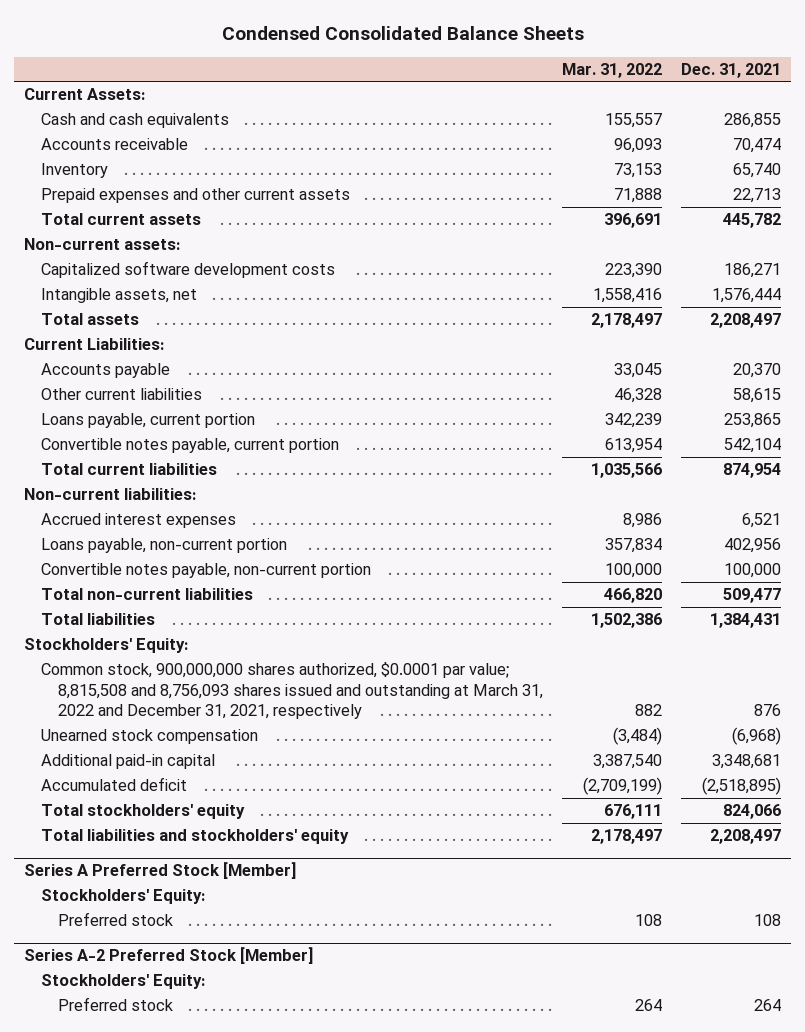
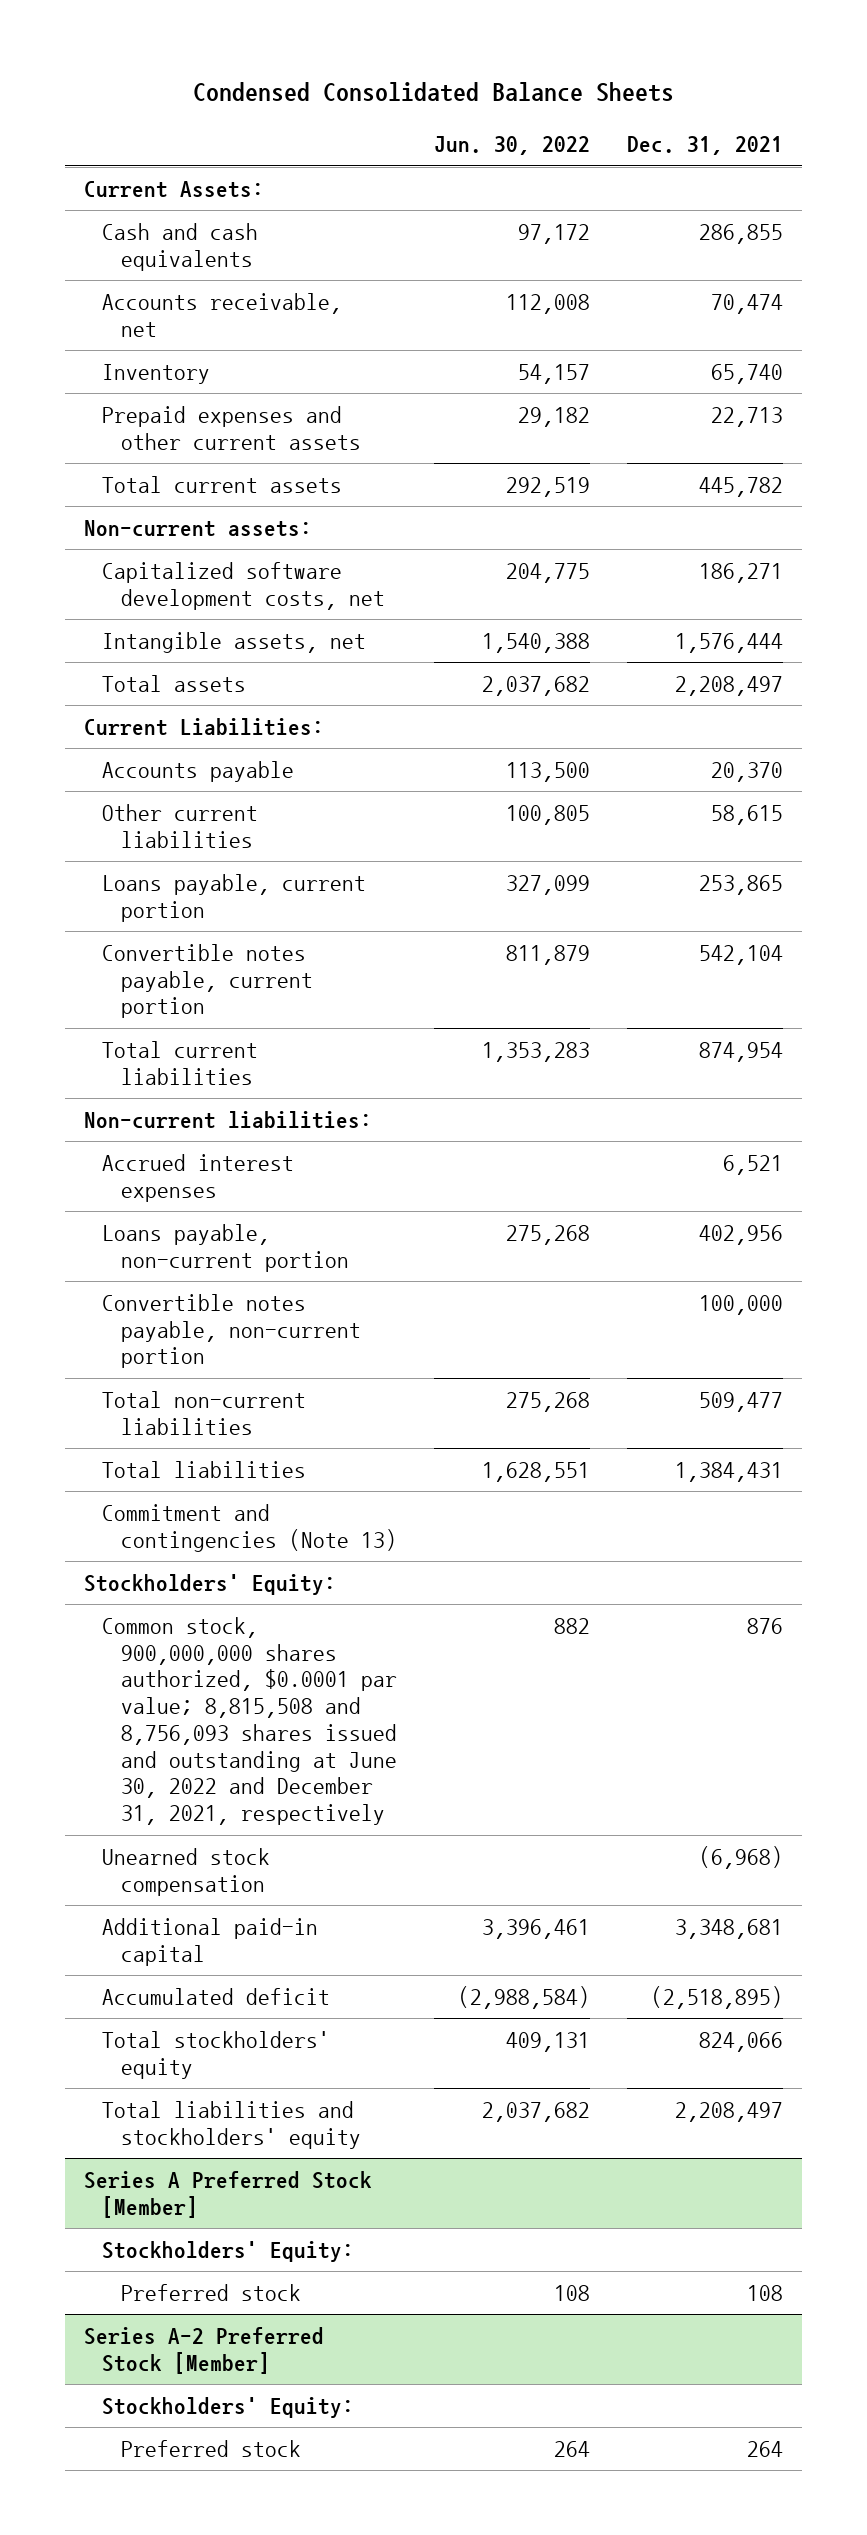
[561,62,662,78] Mar. 31, 2022 -> none
none -> [433,136,590,156] Jun. 30, 2022
[40,138,188,151] Accounts receivable -> [102,292,343,337] Accounts receivable, net
[40,261,335,279] Capitalized software development costs -> [102,561,385,610] Capitalized software development costs, net
none -> [102,1503,397,1552] Commitment and contingencies (Note 13)
[40,662,543,720] Common stock, 900,000,000 shares authorized, $0.0001 par value; 8,815,508 and 8,756,093 shares issued and outstanding at March 31, 2022 and December 31, 2021, respectively -> [102,1616,397,1826] Common stock, 900,000,000 shares authorized, $0.0001 par value; 8,815,508 and 8,756,093 shares issued and outstanding at June 30, 2022 and December 31, 2021, respectively

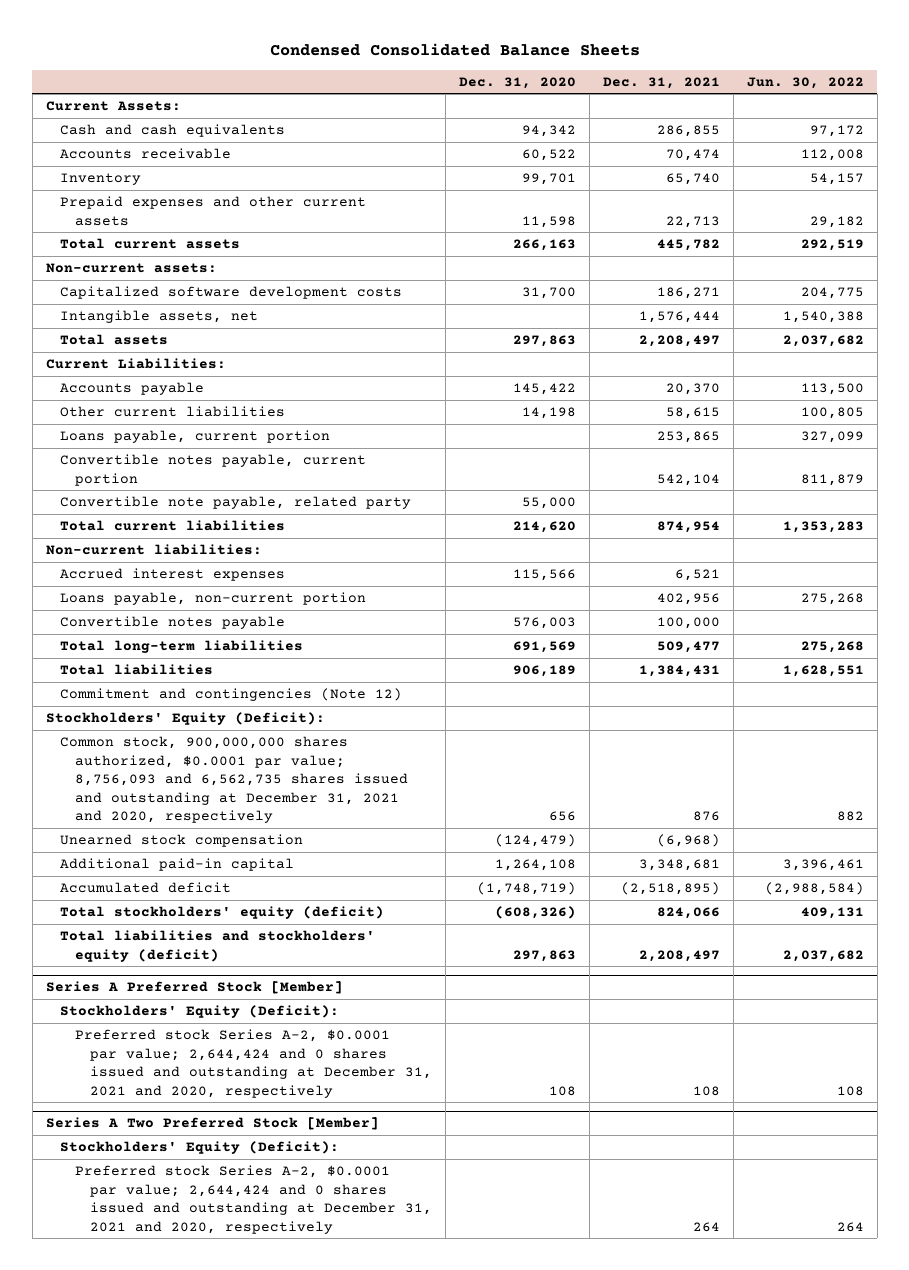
none -> [458,76,576,89] Dec. 31, 2020
[102,292,343,337] Accounts receivable, net -> [60,148,232,160] Accounts receivable
[102,561,385,610] Capitalized software development costs, net -> [60,286,403,300] Capitalized software development costs
none -> [60,496,412,510] Convertible note payable, related party
[102,1293,361,1369] Convertible notes payable, non-current portion -> [60,616,286,630] Convertible notes payable
[102,1390,307,1435] Total non-current liabilities -> [60,640,304,654] Total long-term liabilities
[102,1503,397,1552] Commitment and contingencies (Note 13) -> [60,688,403,702] Commitment and contingencies (Note 12)
[83,1573,336,1595] Stockholders' Equity: -> [45,712,325,726] Stockholders' Equity (Deficit):
[102,1616,397,1826] Common stock, 900,000,000 shares authorized, $0.0001 par value; 8,815,508 and 8,756,093 shares issued and outstanding at June 30, 2022 and December 31, 2021, respectively -> [60,736,408,824] Common stock, 900,000,000 shares authorized, $0.0001 par value; 8,756,093 and 6,562,735 shares issued and outstanding at December 31, 2021 and 2020, respectively
[102,2030,331,2079] Total stockholders' equity -> [60,906,385,920] Total stockholders' equity (deficit)
[102,2100,361,2149] Total liabilities and stockholders' equity -> [60,930,376,962] Total liabilities and stockholders' equity (deficit)
[102,2240,355,2262] Stockholders' Equity: -> [60,1005,340,1019] Stockholders' Equity (Deficit):
[120,2283,301,2301] Preferred stock -> [74,1029,432,1098] Preferred stock Series A-2, $0.0001 par value; 2,644,424 and 0 shares issued and outstanding at December 31, 2021 and 2020, respectively
[83,2326,324,2374] Series A-2 Preferred Stock [Member] -> [45,1117,379,1131] Series A Two Preferred Stock [Member]
[102,2396,355,2418] Stockholders' Equity: -> [60,1141,340,1155] Stockholders' Equity (Deficit):
[120,2439,301,2457] Preferred stock -> [74,1165,432,1234] Preferred stock Series A-2, $0.0001 par value; 2,644,424 and 0 shares issued and outstanding at December 31, 2021 and 2020, respectively

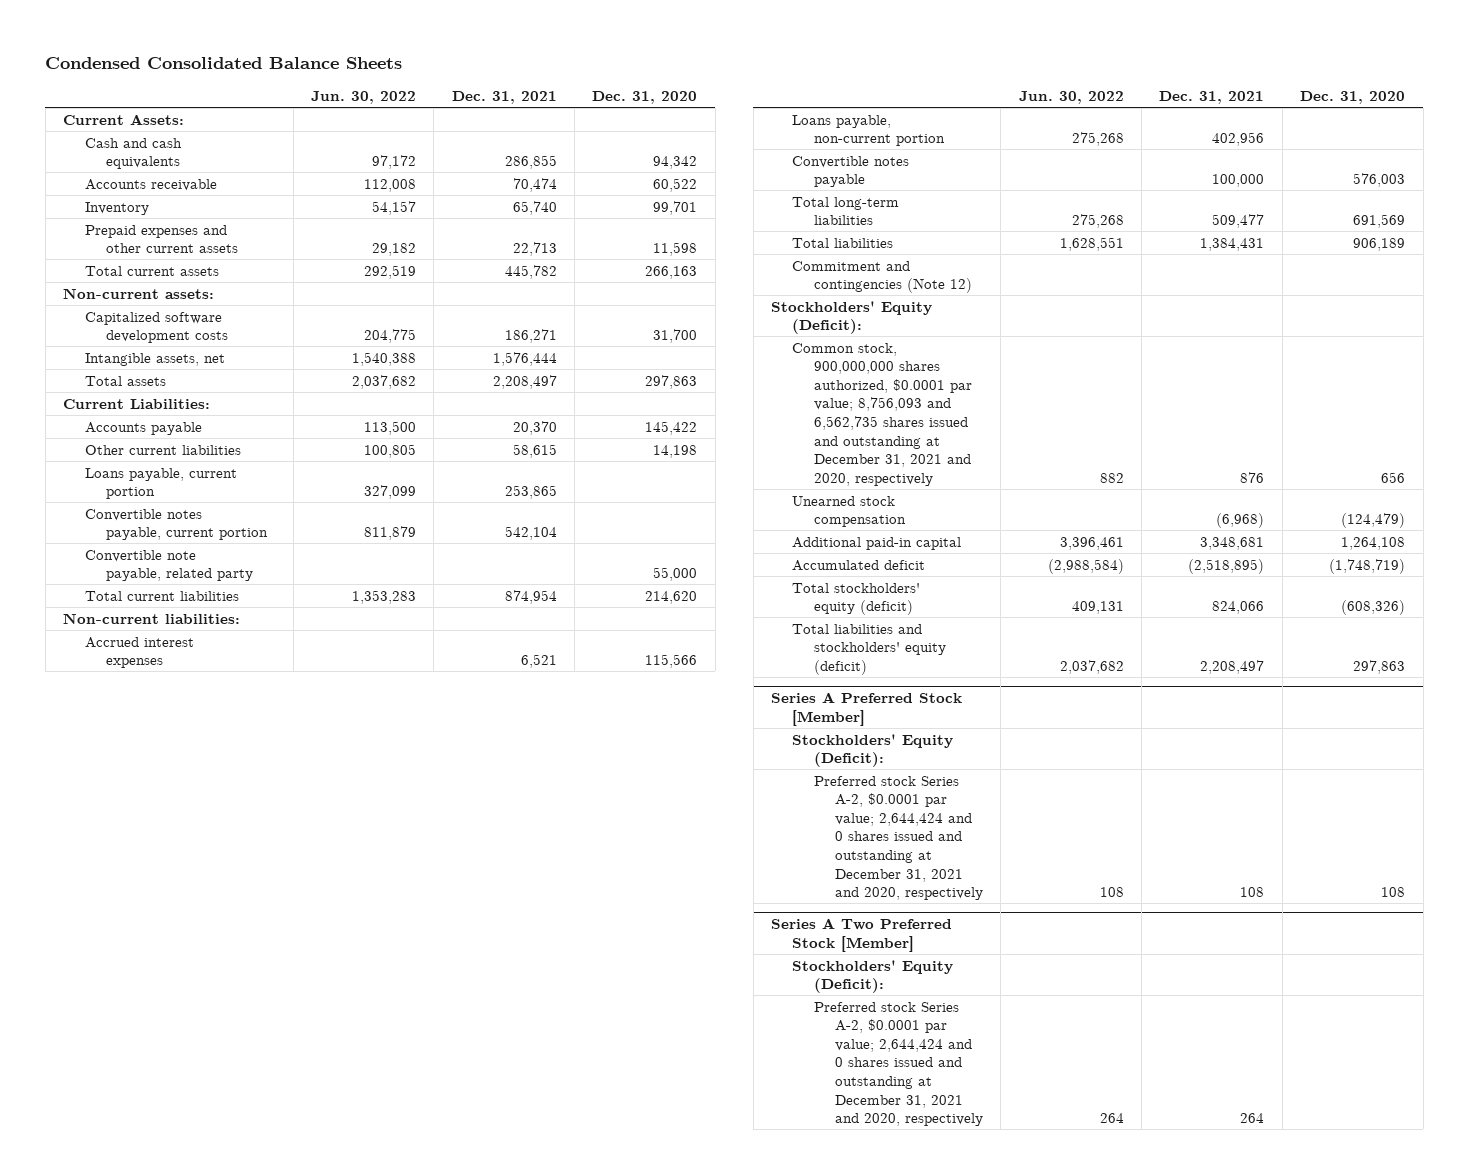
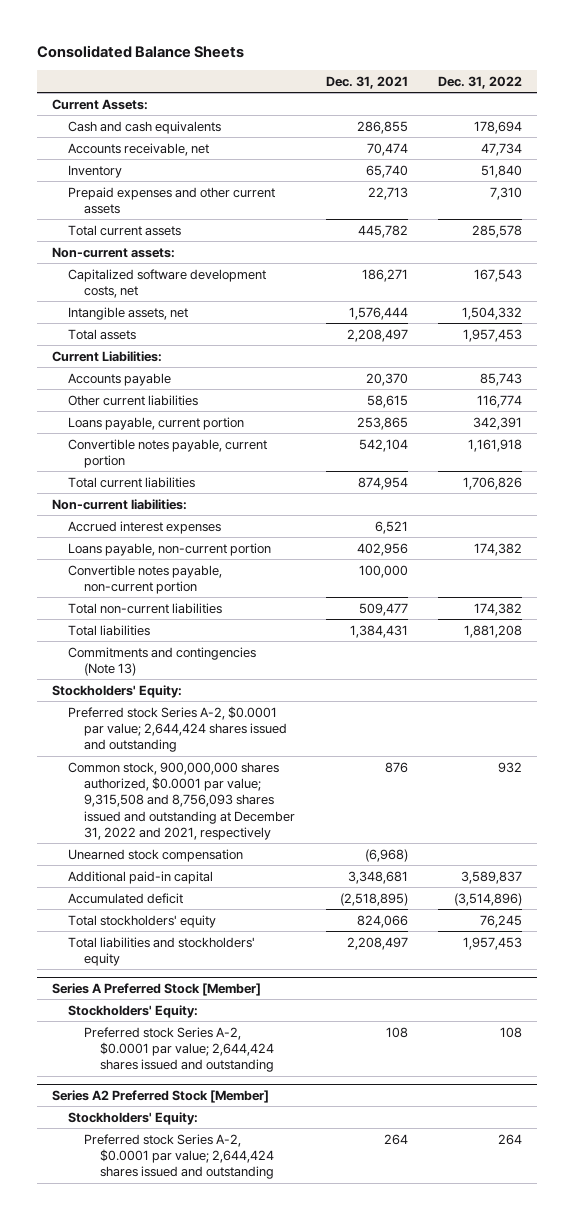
[45,57,403,70] Condensed Consolidated Balance Sheets -> [36,45,244,59] Consolidated Balance Sheets
[310,91,416,105] Jun. 30, 2022 -> none
[592,91,698,105] Dec. 31, 2020 -> none
none -> [438,76,523,90] Dec. 31, 2022
[84,178,217,191] Accounts receivable -> [68,142,210,156] Accounts receivable, net
[84,311,228,344] Capitalized software development costs -> [68,268,267,298] Capitalized software development costs, net
[84,549,253,582] Convertible note payable, related party -> none
[792,155,910,188] Convertible notes payable -> [68,564,223,594] Convertible notes payable, non-current portion
[792,196,900,226] Total long-term liabilities -> [68,602,223,614] Total non-current liabilities
[792,260,972,294] Commitment and contingencies (Note 12) -> [68,646,257,676] Commitments and contingencies (Note 13)
[771,300,933,335] Stockholders' Equity (Deficit): -> [51,684,182,698] Stockholders' Equity:
none -> [68,705,288,753] Preferred stock Series A-2, $0.0001 par value; 2,644,424 shares issued and outstanding
[792,342,972,486] Common stock, 900,000,000 shares authorized, $0.0001 par value; 8,756,093 and 6,562,735 shares issued and outstanding at December 31, 2021 and 2020, respectively -> [68,761,296,841] Common stock, 900,000,000 shares authorized, $0.0001 par value; 9,315,508 and 8,756,093 shares issued and outstanding at December 31, 2022 and 2021, respectively
[792,582,921,616] Total stockholders' equity (deficit) -> [68,914,217,928] Total stockholders' equity
[792,623,946,675] Total liabilities and stockholders' equity (deficit) -> [68,936,256,966] Total liabilities and stockholders' equity
[792,733,954,768] Stockholders' Equity (Deficit): -> [68,1004,199,1018] Stockholders' Equity:
[813,775,984,901] Preferred stock Series A-2, $0.0001 par value; 2,644,424 and 0 shares issued and outstanding at December 31, 2021 and 2020, respectively -> [84,1026,275,1073] Preferred stock Series A-2, $0.0001 par value; 2,644,424 shares issued and outstanding
[771,917,953,952] Series A Two Preferred Stock [Member] -> [51,1089,269,1103] Series A2 Preferred Stock [Member]
[792,959,954,994] Stockholders' Equity (Deficit): -> [68,1111,199,1125] Stockholders' Equity:
[813,1001,984,1127] Preferred stock Series A-2, $0.0001 par value; 2,644,424 and 0 shares issued and outstanding at December 31, 2021 and 2020, respectively -> [84,1133,275,1180] Preferred stock Series A-2, $0.0001 par value; 2,644,424 shares issued and outstanding

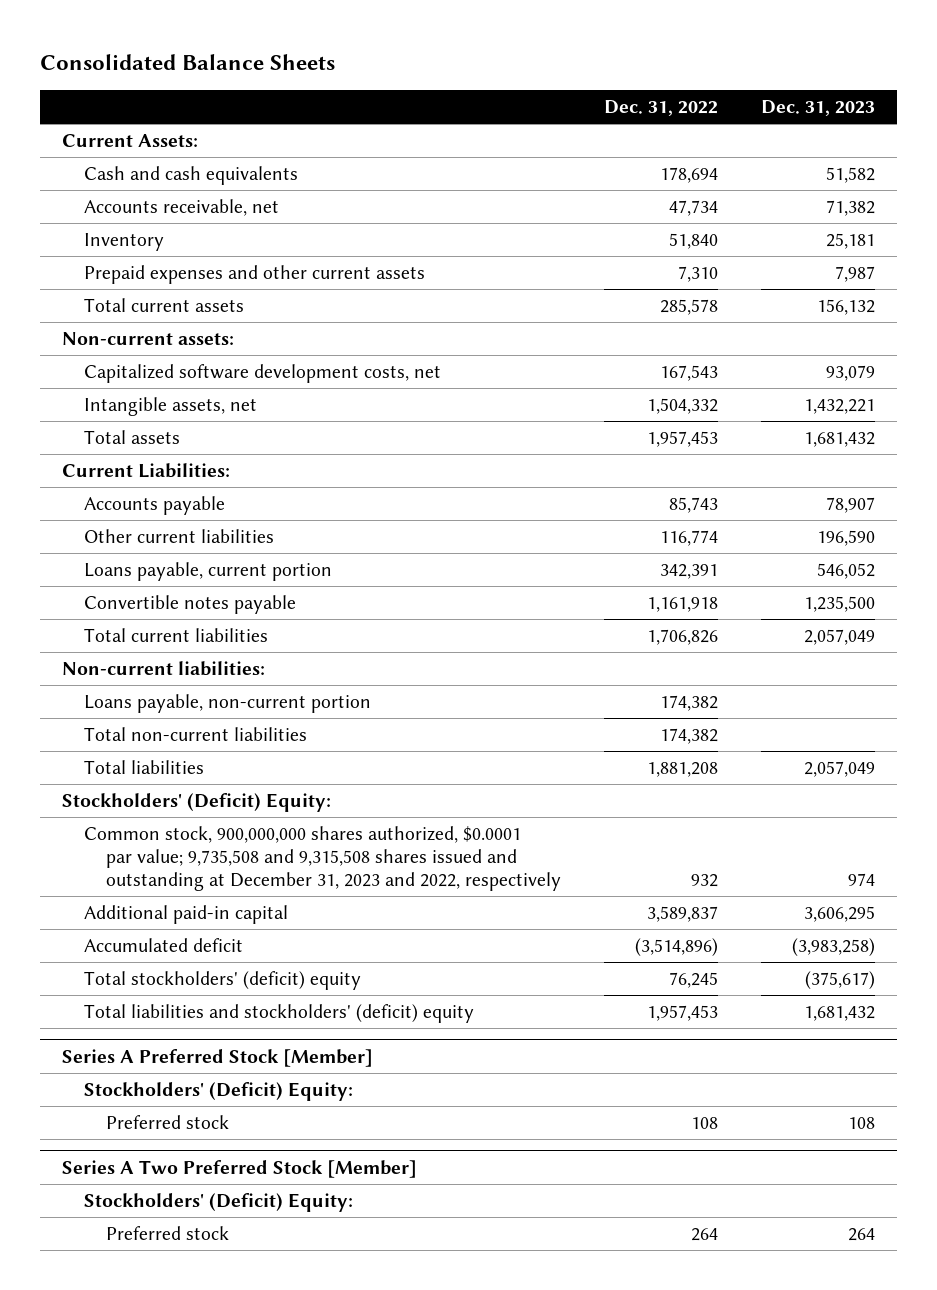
[325,76,408,90] Dec. 31, 2021 -> none
none -> [761,99,876,116] Dec. 31, 2023
[68,438,268,468] Convertible notes payable, current portion -> [83,595,296,615] Convertible notes payable
[68,520,222,534] Accrued interest expenses -> none
[68,564,223,594] Convertible notes payable, non-current portion -> none
[68,646,257,676] Commitments and contingencies (Note 13) -> none
[68,705,288,753] Preferred stock Series A-2, $0.0001 par value; 2,644,424 shares issued and outstanding -> none
[68,848,244,862] Unearned stock compensation -> none
[51,684,182,698] Stockholders' Equity: -> [61,793,331,813] Stockholders' (Deficit) Equity:
[68,761,296,841] Common stock, 900,000,000 shares authorized, $0.0001 par value; 9,315,508 and 8,756,093 shares issued and outstanding at December 31, 2022 and 2021, respectively -> [83,826,561,891] Common stock, 900,000,000 shares authorized, $0.0001 par value; 9,735,508 and 9,315,508 shares issued and outstanding at December 31, 2023 and 2022, respectively
[68,914,217,928] Total stockholders' equity -> [83,971,361,991] Total stockholders' (deficit) equity
[68,936,256,966] Total liabilities and stockholders' equity -> [83,1004,474,1024] Total liabilities and stockholders' (deficit) equity
[68,1004,199,1018] Stockholders' Equity: -> [83,1082,353,1102] Stockholders' (Deficit) Equity:
[84,1026,275,1073] Preferred stock Series A-2, $0.0001 par value; 2,644,424 shares issued and outstanding -> [105,1115,229,1130] Preferred stock
[51,1089,269,1103] Series A2 Preferred Stock [Member] -> [61,1159,417,1178] Series A Two Preferred Stock [Member]
[68,1111,199,1125] Stockholders' Equity: -> [83,1193,353,1213] Stockholders' (Deficit) Equity:
[84,1133,275,1180] Preferred stock Series A-2, $0.0001 par value; 2,644,424 shares issued and outstanding -> [105,1226,229,1241] Preferred stock

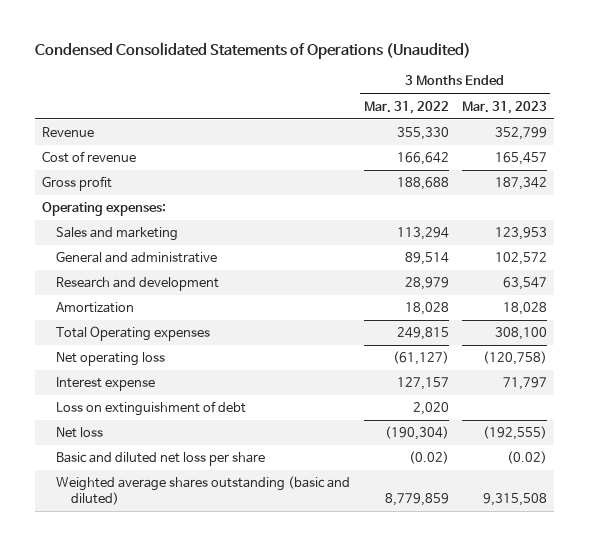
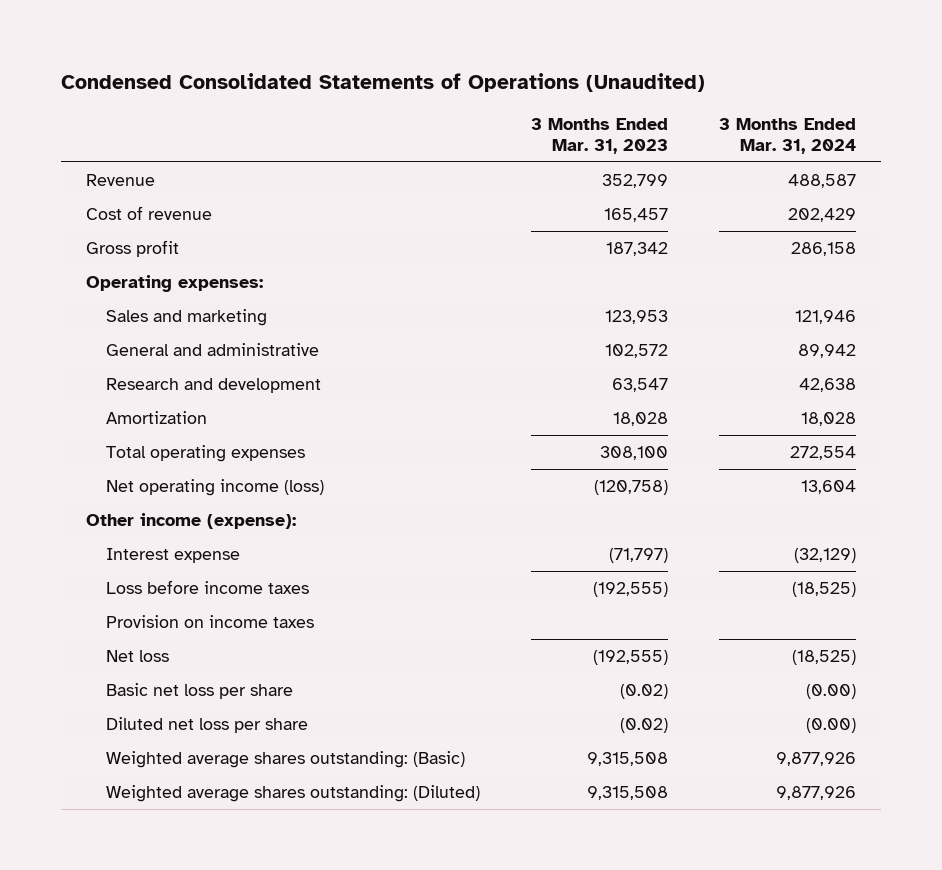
[363,100,449,114] Mar. 31, 2022 -> none
none -> [718,118,856,155] 3 Months Ended Mar. 31, 2024
[56,401,247,417] Loss on extinguishment of debt -> none
[56,326,211,342] Total Operating expenses -> [105,445,305,463] Total operating expenses
[56,352,166,367] Net operating loss -> [105,479,324,497] Net operating income (loss)
none -> [86,513,297,530] Other income (expense):
[503,377,548,391] 71,797 -> [608,548,668,564] (71,797)
none -> [105,580,309,595] Loss before income taxes
none -> [105,615,314,629] Provision on income taxes
[56,452,266,467] Basic and diluted net loss per share -> [105,683,293,700] Basic net loss per share
none -> [105,717,308,734] Diluted net loss per share
[56,476,351,506] Weighted average shares outstanding (basic and diluted) -> [105,751,465,769] Weighted average shares outstanding: (Basic)
none -> [105,785,480,803] Weighted average shares outstanding: (Diluted)

